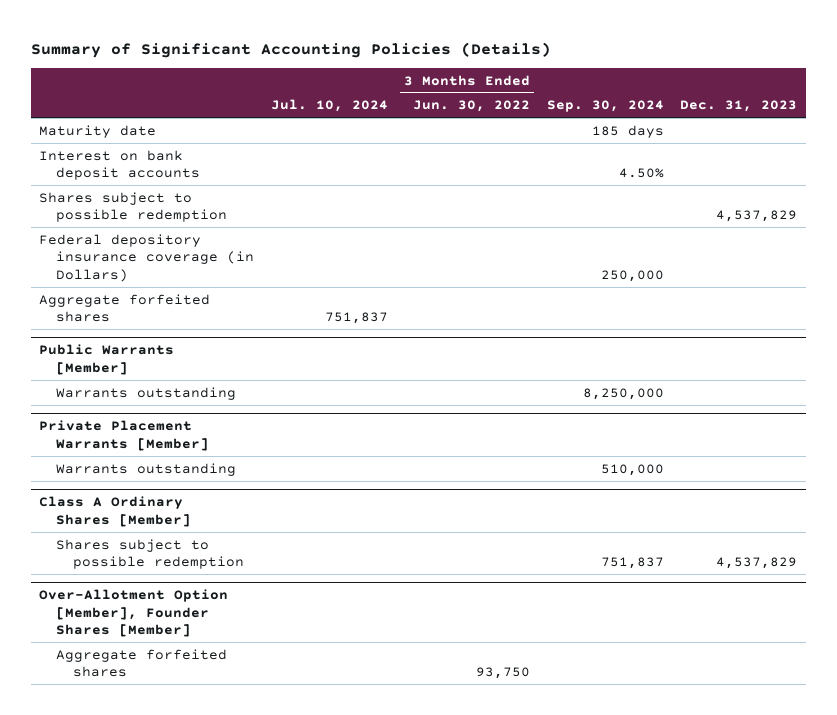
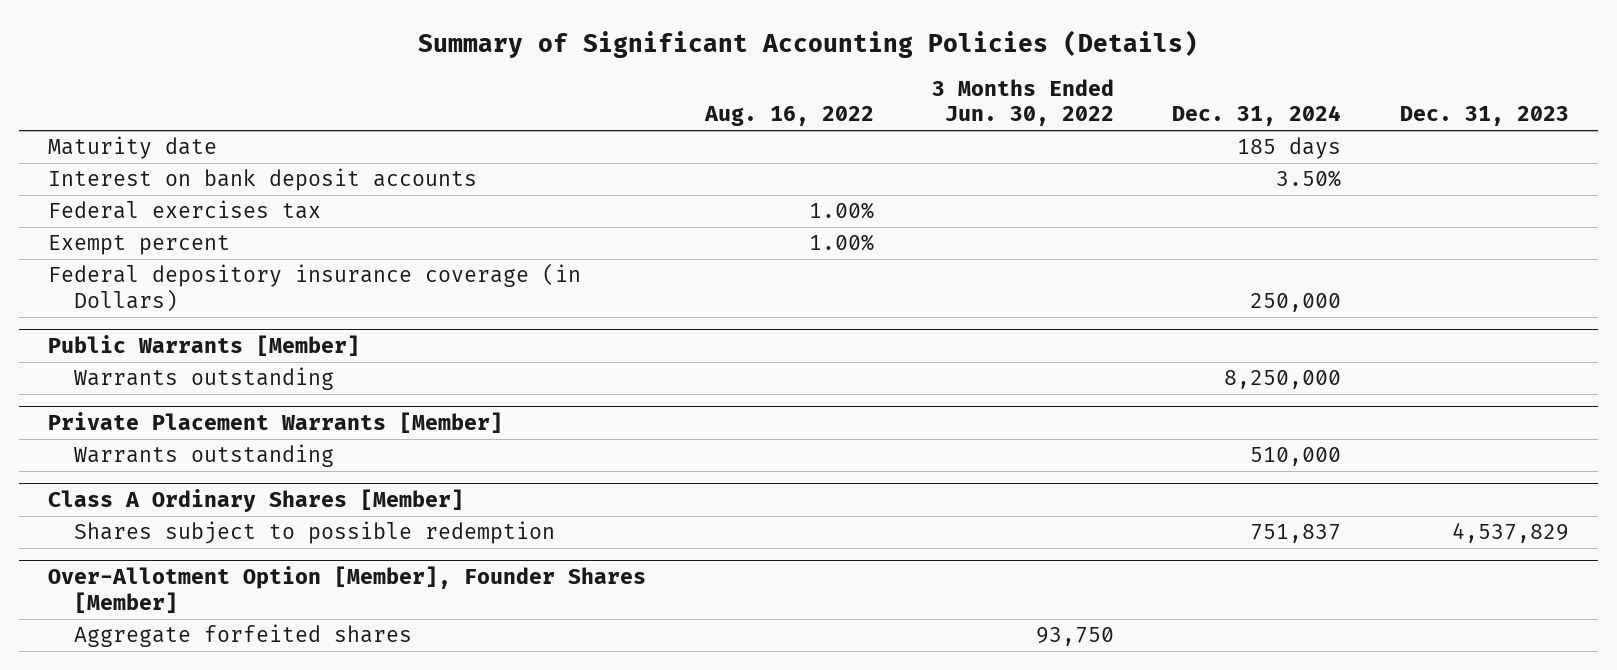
[270,99,388,113] Jul. 10, 2024 -> none
[546,100,664,113] Sep. 30, 2024 -> none
none -> [703,106,874,127] Aug. 16, 2022
none -> [1172,105,1342,127] Dec. 31, 2024
[39,191,228,223] Shares subject to possible redemption -> none
none -> [48,200,322,220] Federal exercises tax
none -> [48,235,231,256] Exempt percent
[39,293,211,323] Aggregate forfeited shares -> none

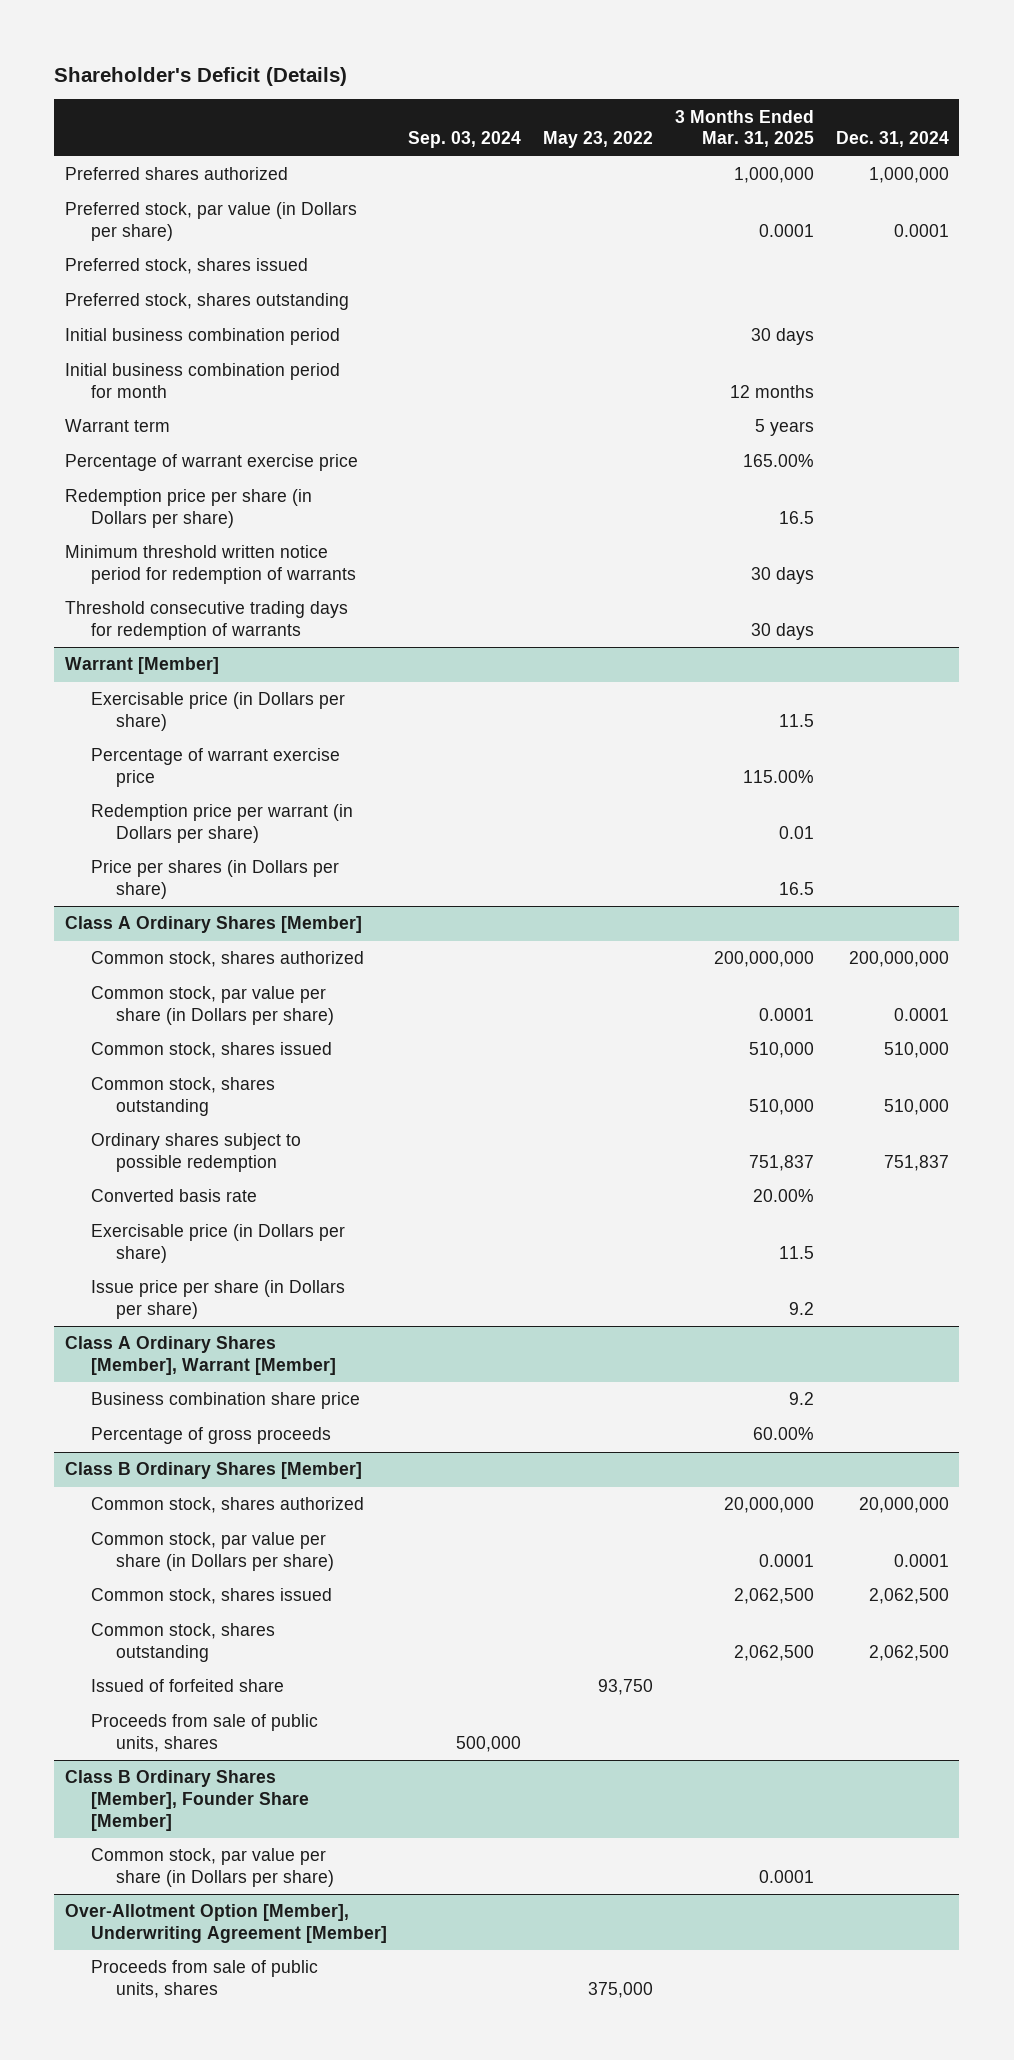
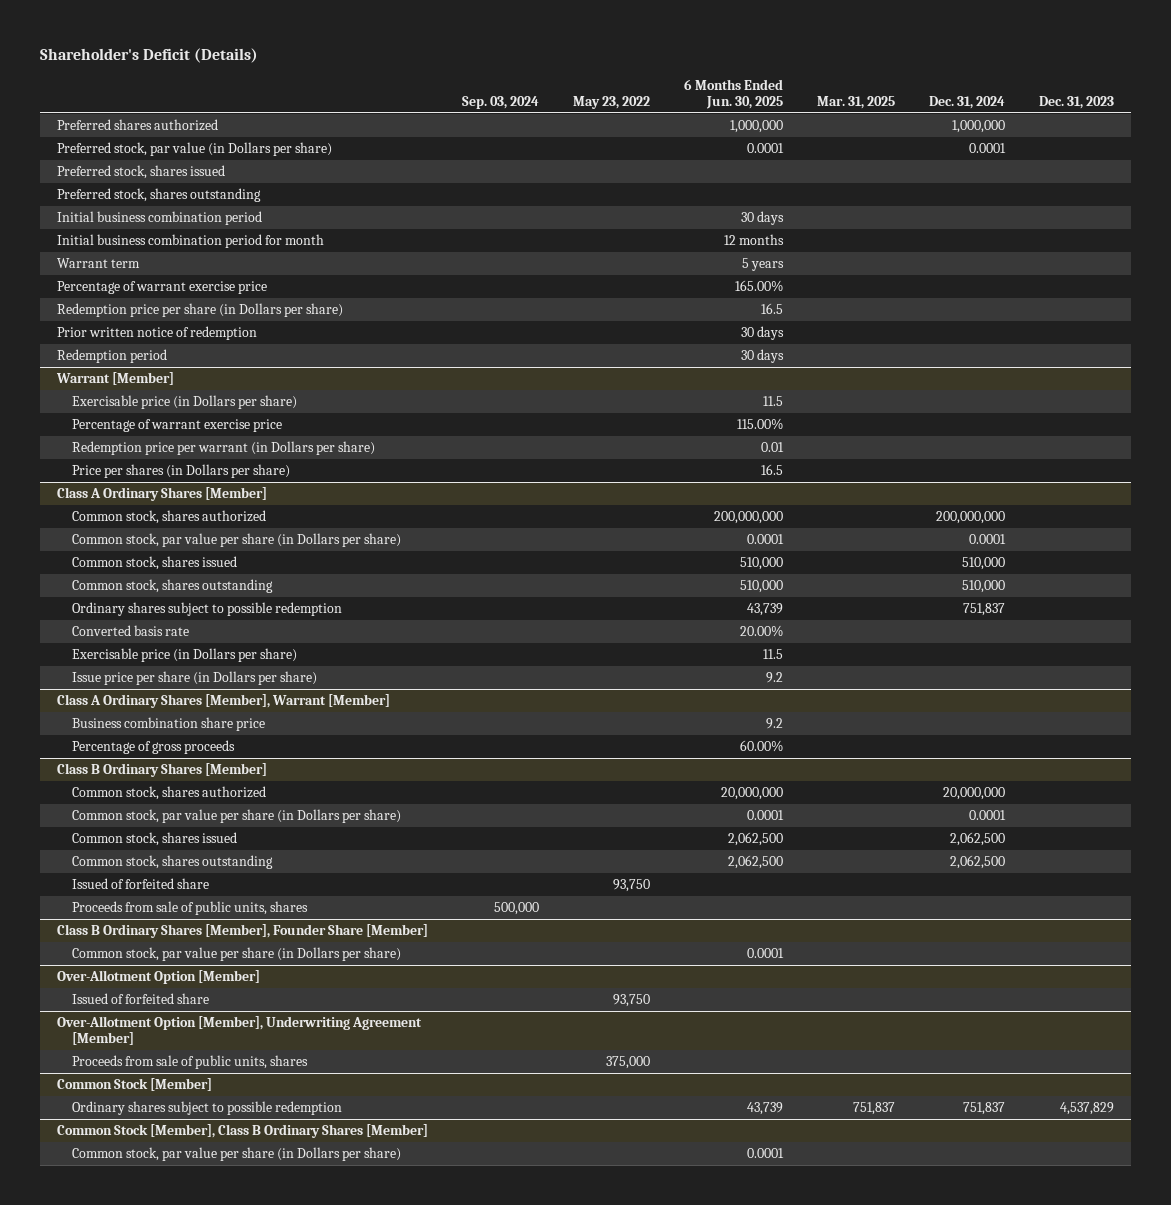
[674,109,814,148] 3 Months Ended Mar. 31, 2025 -> none
none -> [684,78,784,109] 6 Months Ended Jun. 30, 2025
none -> [817,95,896,109] Mar. 31, 2025
none -> [1039,95,1115,109] Dec. 31, 2023
[65,545,356,585] Minimum threshold written notice period for redemption of warrants -> [56,326,257,341] Prior written notice of redemption
[65,601,349,641] Threshold consecutive trading days for redemption of warrants -> [56,349,167,364] Redemption period
none -> [56,970,260,985] Over-Allotment Option [Member]
none -> [71,993,209,1005] Issued of forfeited share
none -> [56,1078,212,1092] Common Stock [Member]
none -> [71,1101,342,1116] Ordinary shares subject to possible redemption
none -> [56,1124,428,1139] Common Stock [Member], Class B Ordinary Shares [Member]
none -> [71,1147,401,1162] Common stock, par value per share (in Dollars per share)

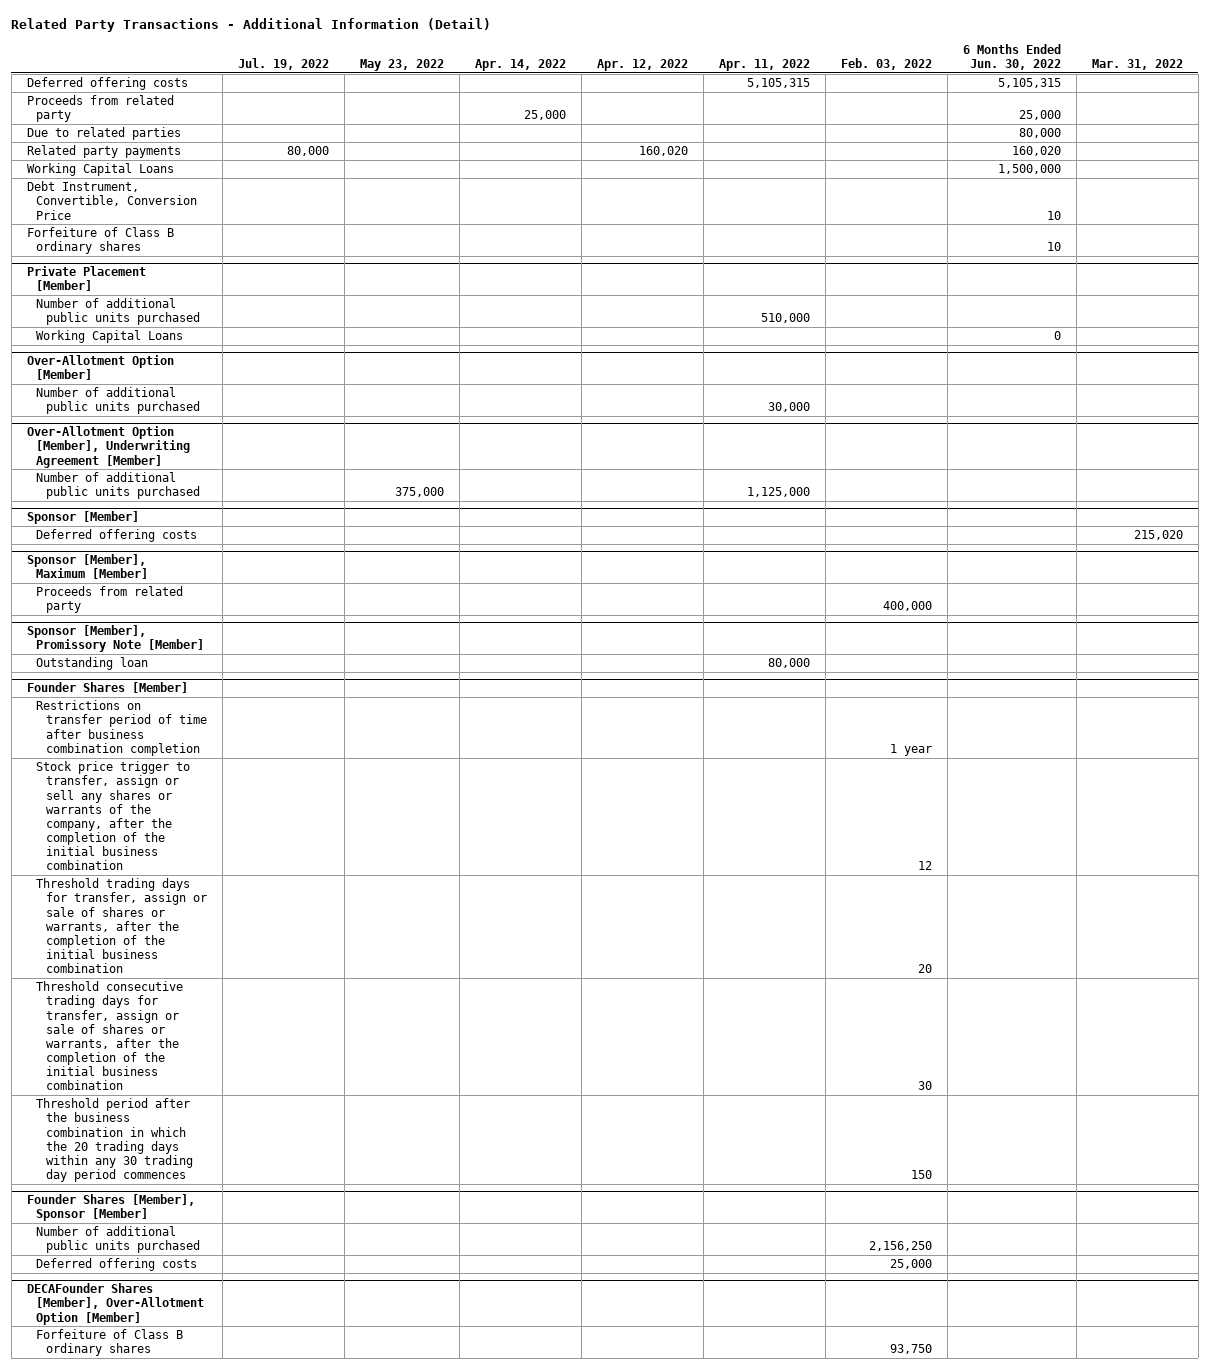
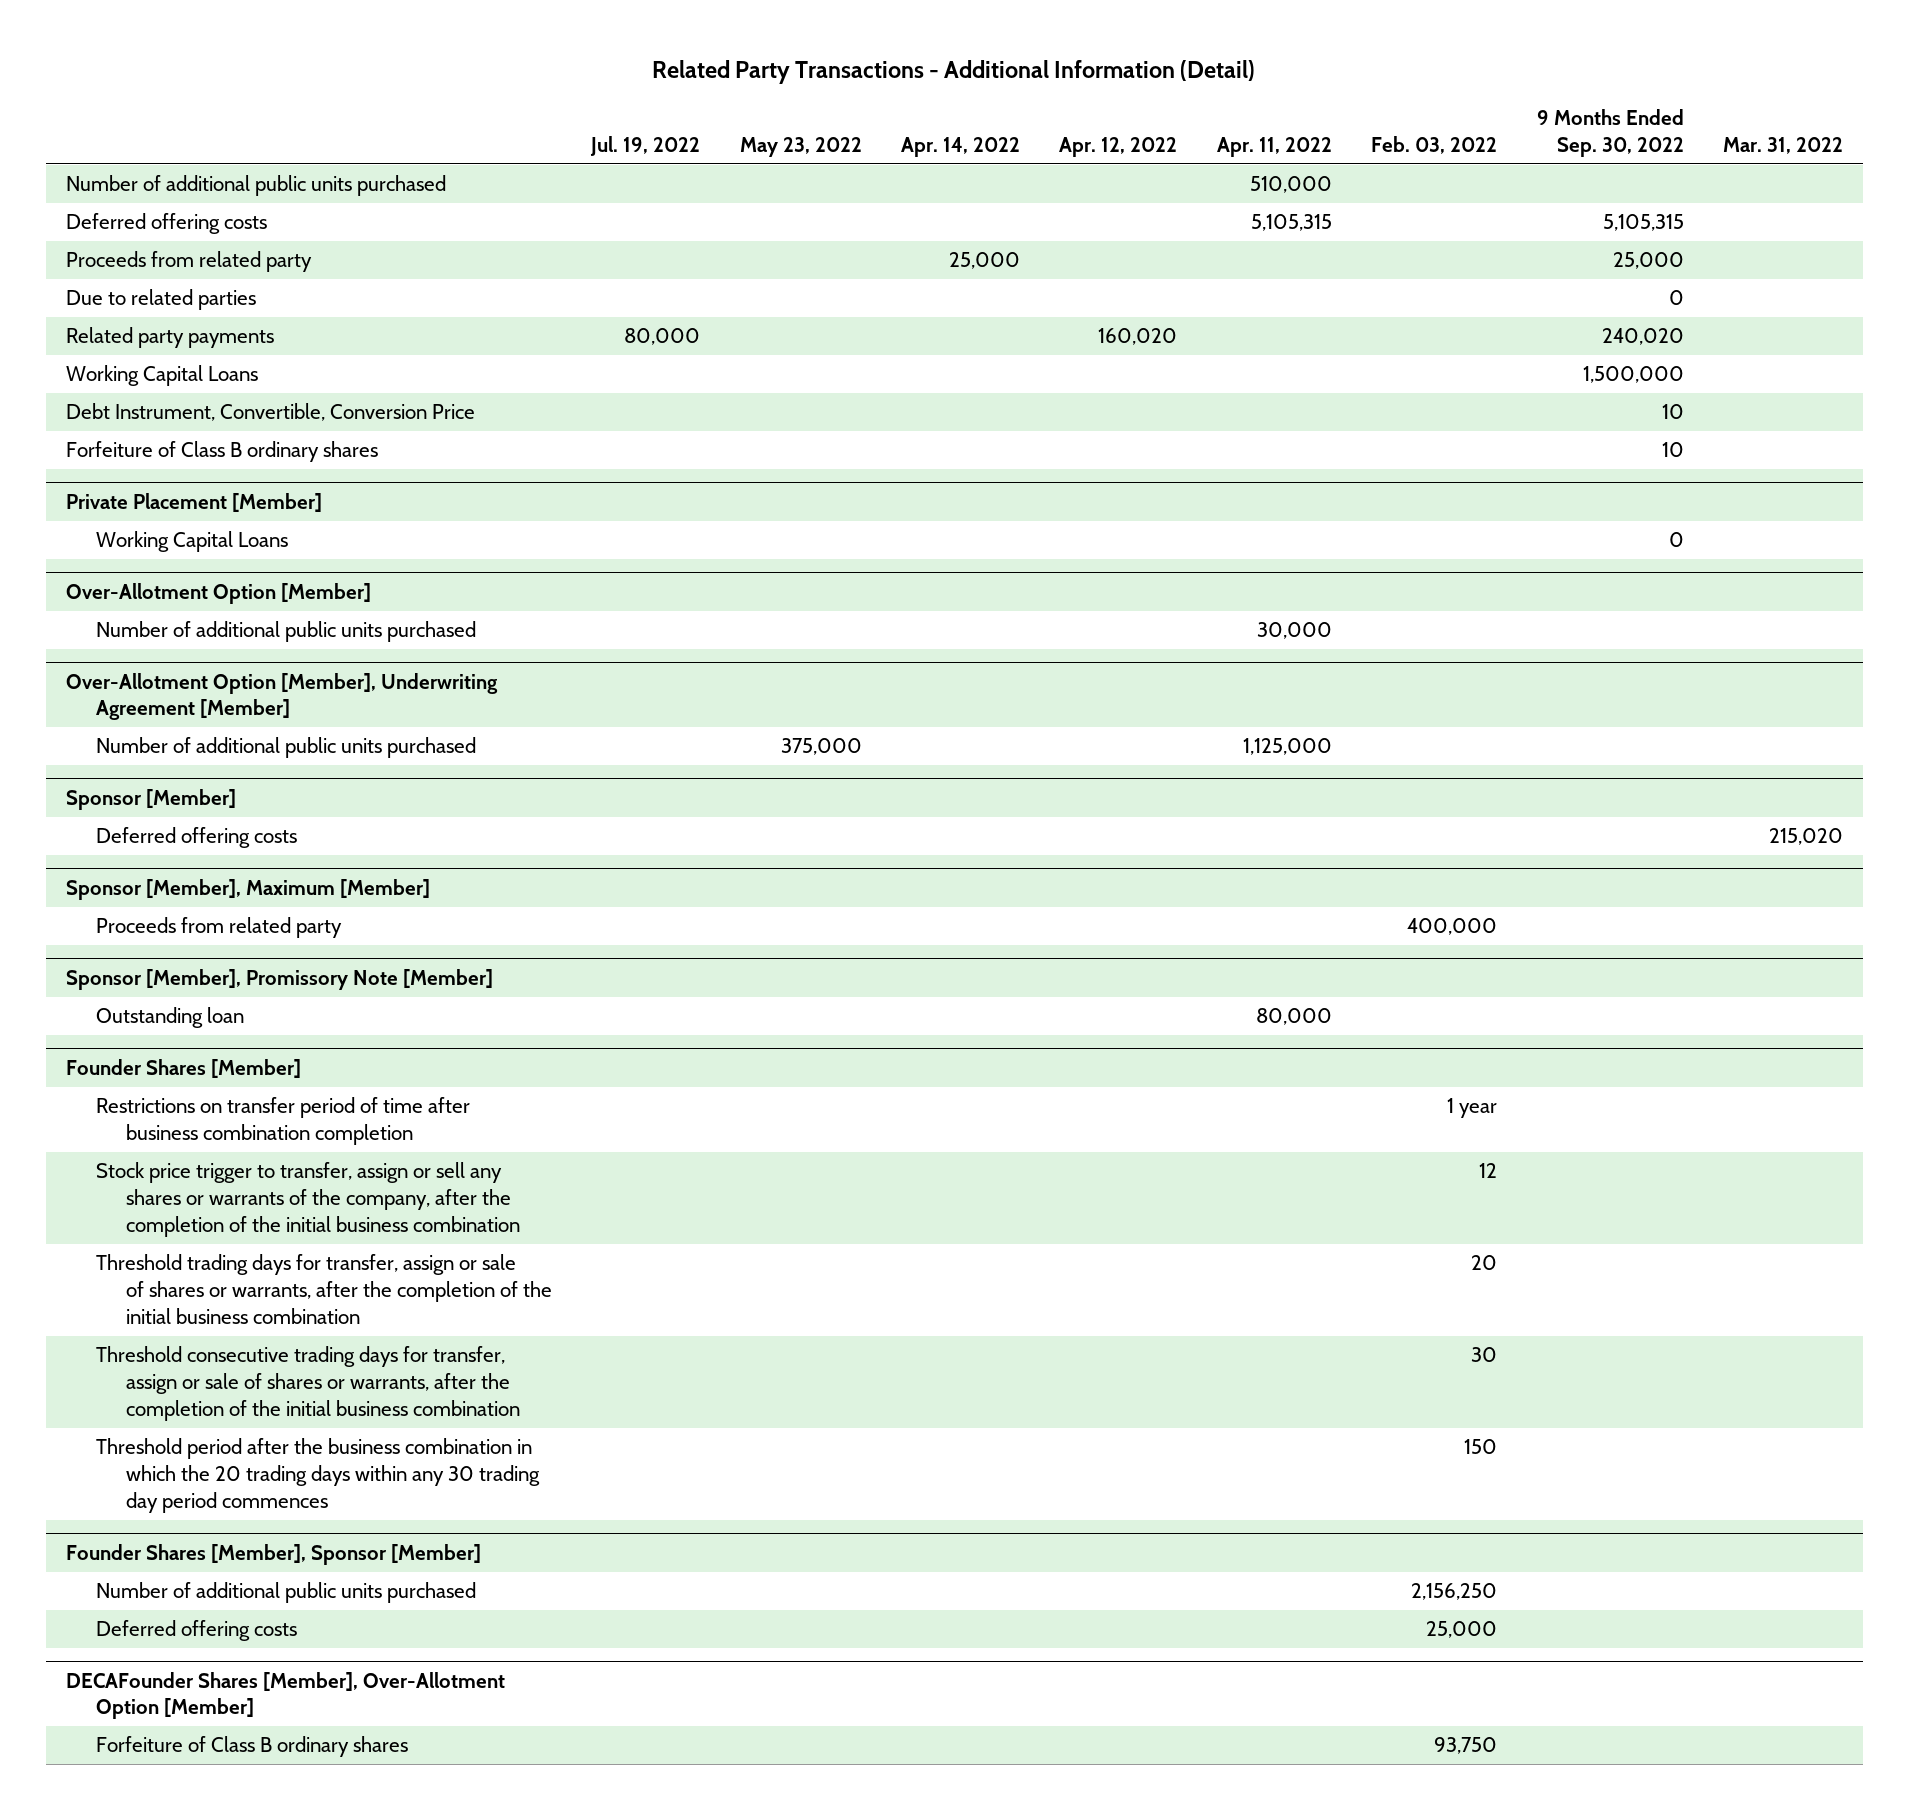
[962,43,1061,70] 6 Months Ended Jun. 30, 2022 -> none
none -> [1536,108,1684,157] 9 Months Ended Sep. 30, 2022
none -> [65,175,446,197] Number of additional public units purchased
[36,298,200,326] Number of additional public units purchased -> none

